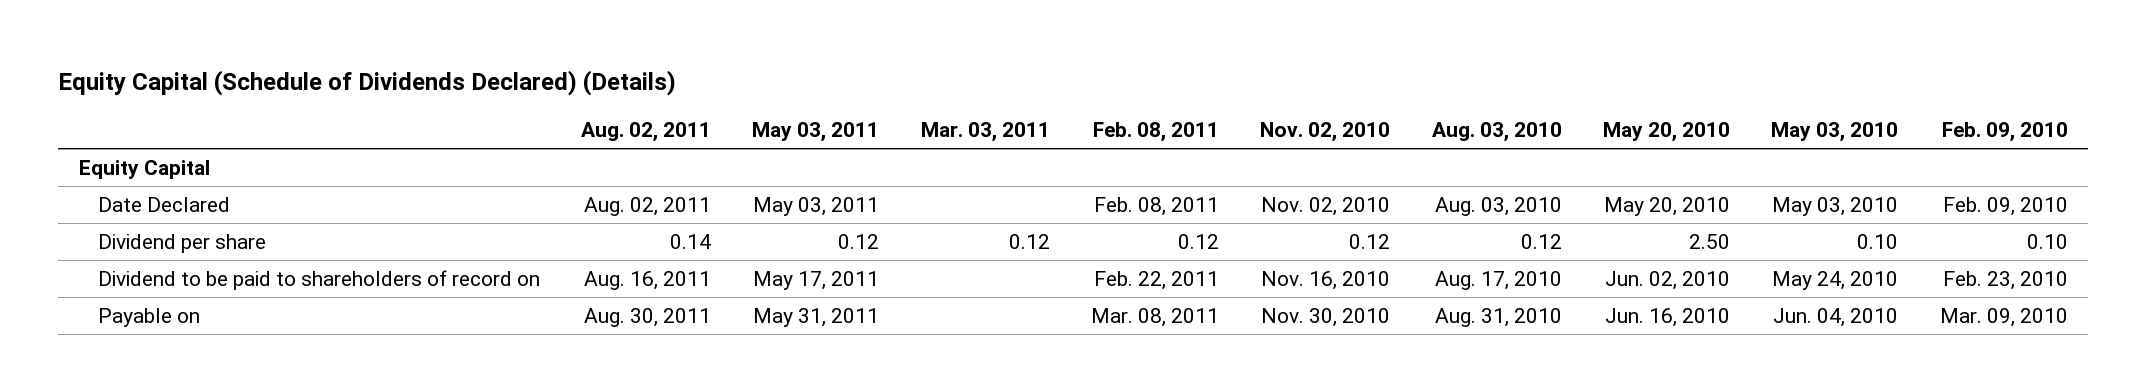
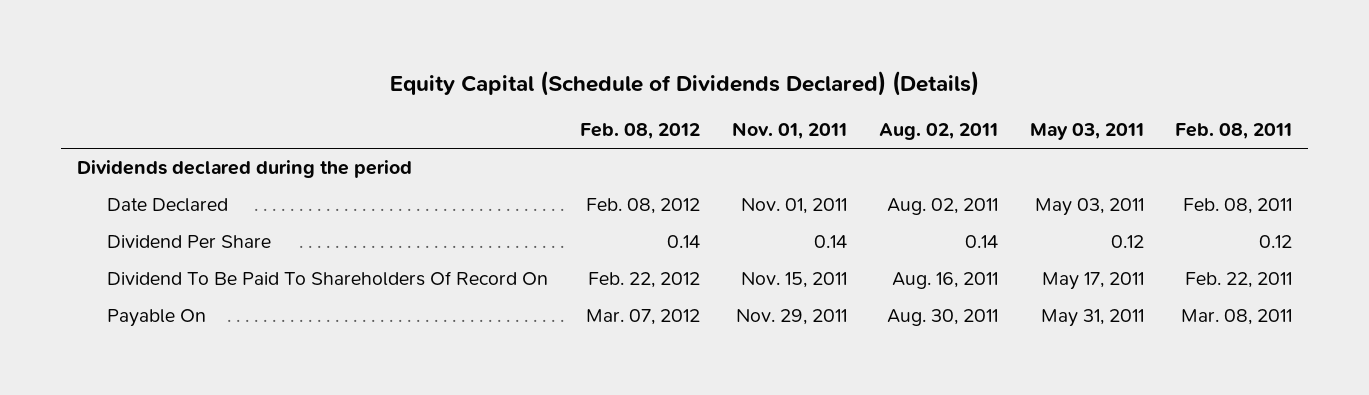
[920,122,1050,143] Mar. 03, 2011 -> none
[1260,122,1391,143] Nov. 02, 2010 -> none
[1431,122,1562,143] Aug. 03, 2010 -> none
[1602,122,1730,143] May 20, 2010 -> none
[1771,122,1899,143] May 03, 2010 -> none
[1941,122,2068,143] Feb. 09, 2010 -> none
none -> [580,123,701,140] Feb. 08, 2012
none -> [731,122,847,140] Nov. 01, 2011
[78,159,210,179] Equity Capital -> none
none -> [76,160,412,179] Dividends declared during the period
[97,233,266,253] Dividend per share -> [107,235,272,249] Dividend Per Share
[97,269,540,290] Dividend to be paid to shareholders of record on -> [107,271,549,287] Dividend To Be Paid To Shareholders Of Record On
[97,307,200,327] Payable on -> [107,309,207,328] Payable On

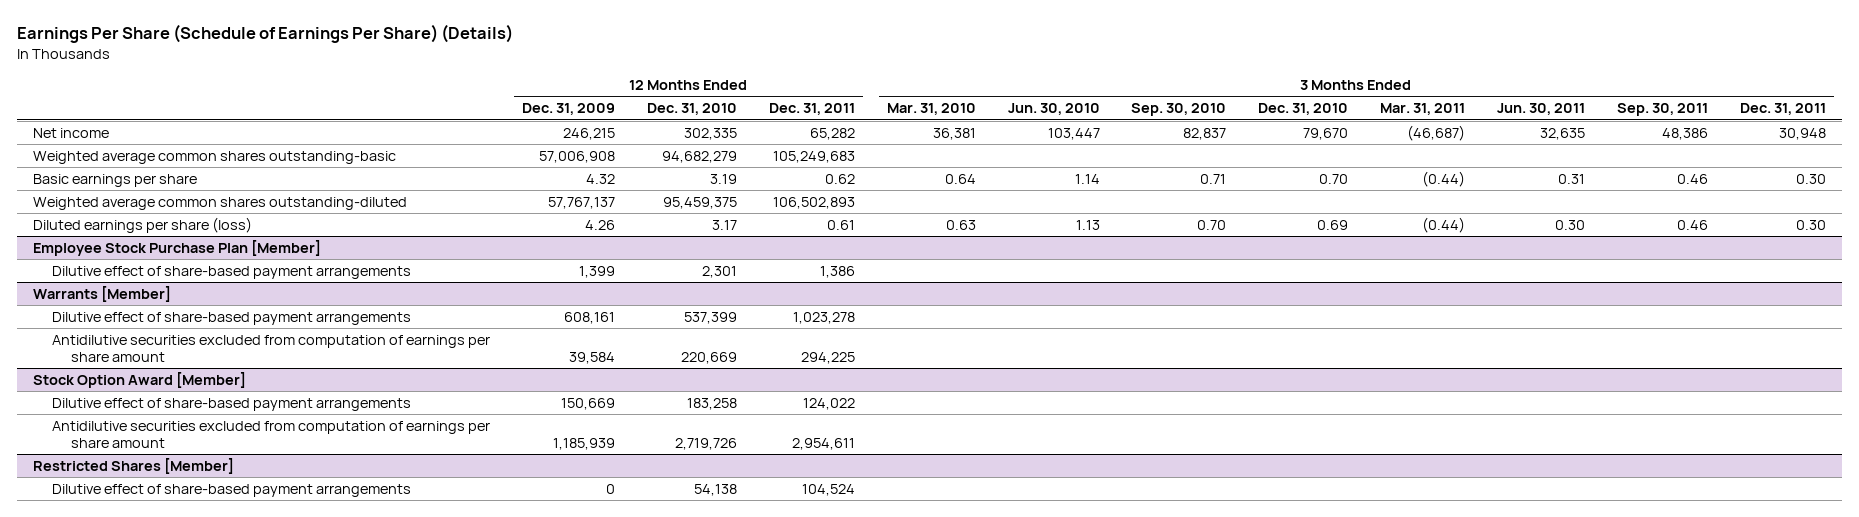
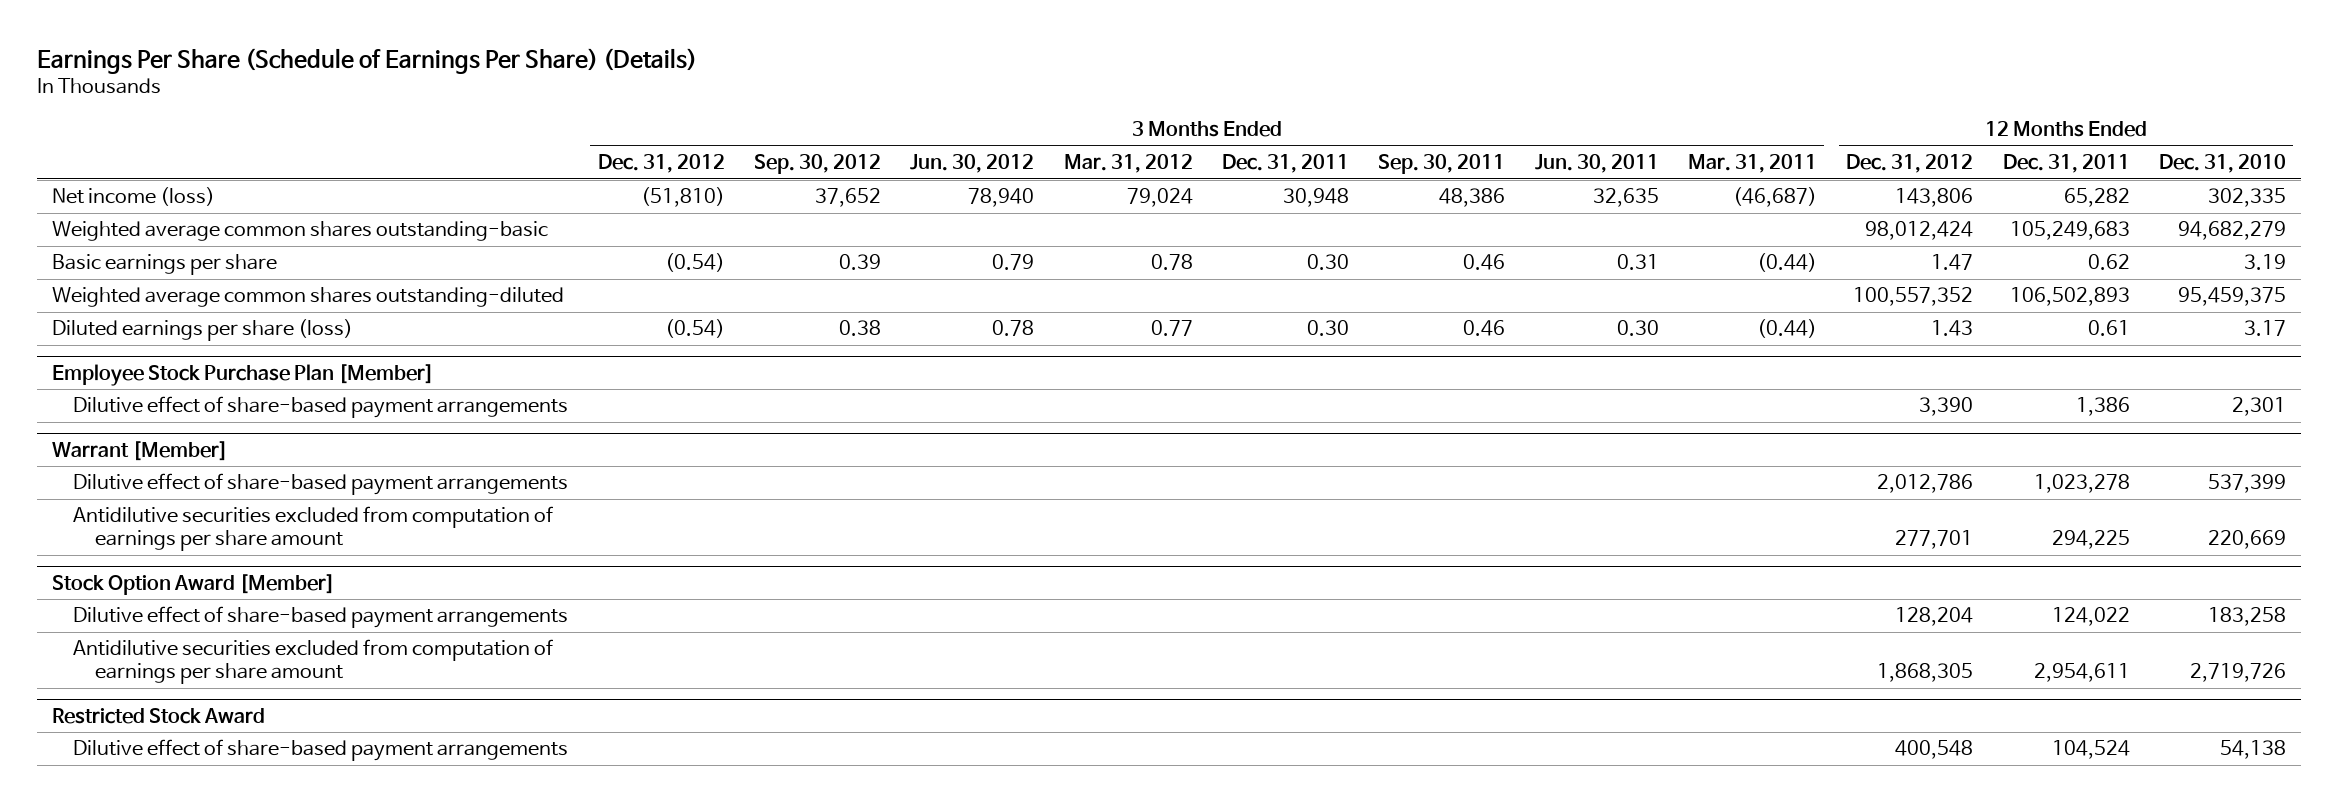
[522,103,616,116] Dec. 31, 2009 -> none
[886,103,976,116] Mar. 31, 2010 -> none
[1007,103,1100,116] Jun. 30, 2010 -> none
[1131,103,1227,117] Sep. 30, 2010 -> none
[1258,103,1349,116] Dec. 31, 2010 -> none
none -> [597,154,725,174] Dec. 31, 2012
none -> [753,154,881,175] Sep. 30, 2012
none -> [910,154,1035,174] Jun. 30, 2012
none -> [1063,154,1193,174] Mar. 31, 2012
none -> [1846,154,1974,174] Dec. 31, 2012
[32,127,109,138] Net income -> [51,187,215,207] Net income (loss)
[32,285,171,302] Warrants [Member] -> [51,440,228,461] Warrant [Member]
[32,457,234,474] Restricted Shares [Member] -> none
none -> [51,707,265,724] Restricted Stock Award

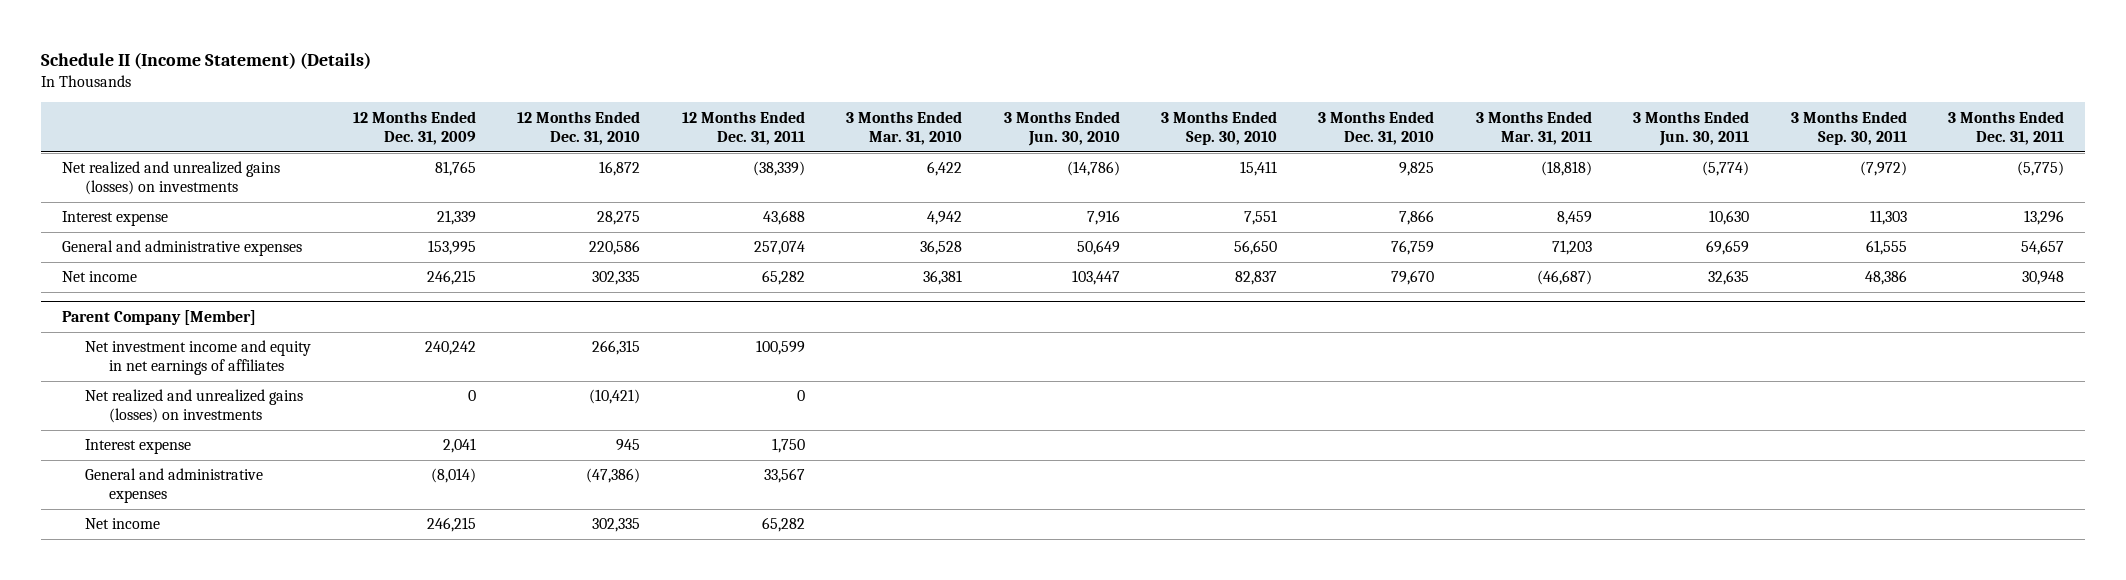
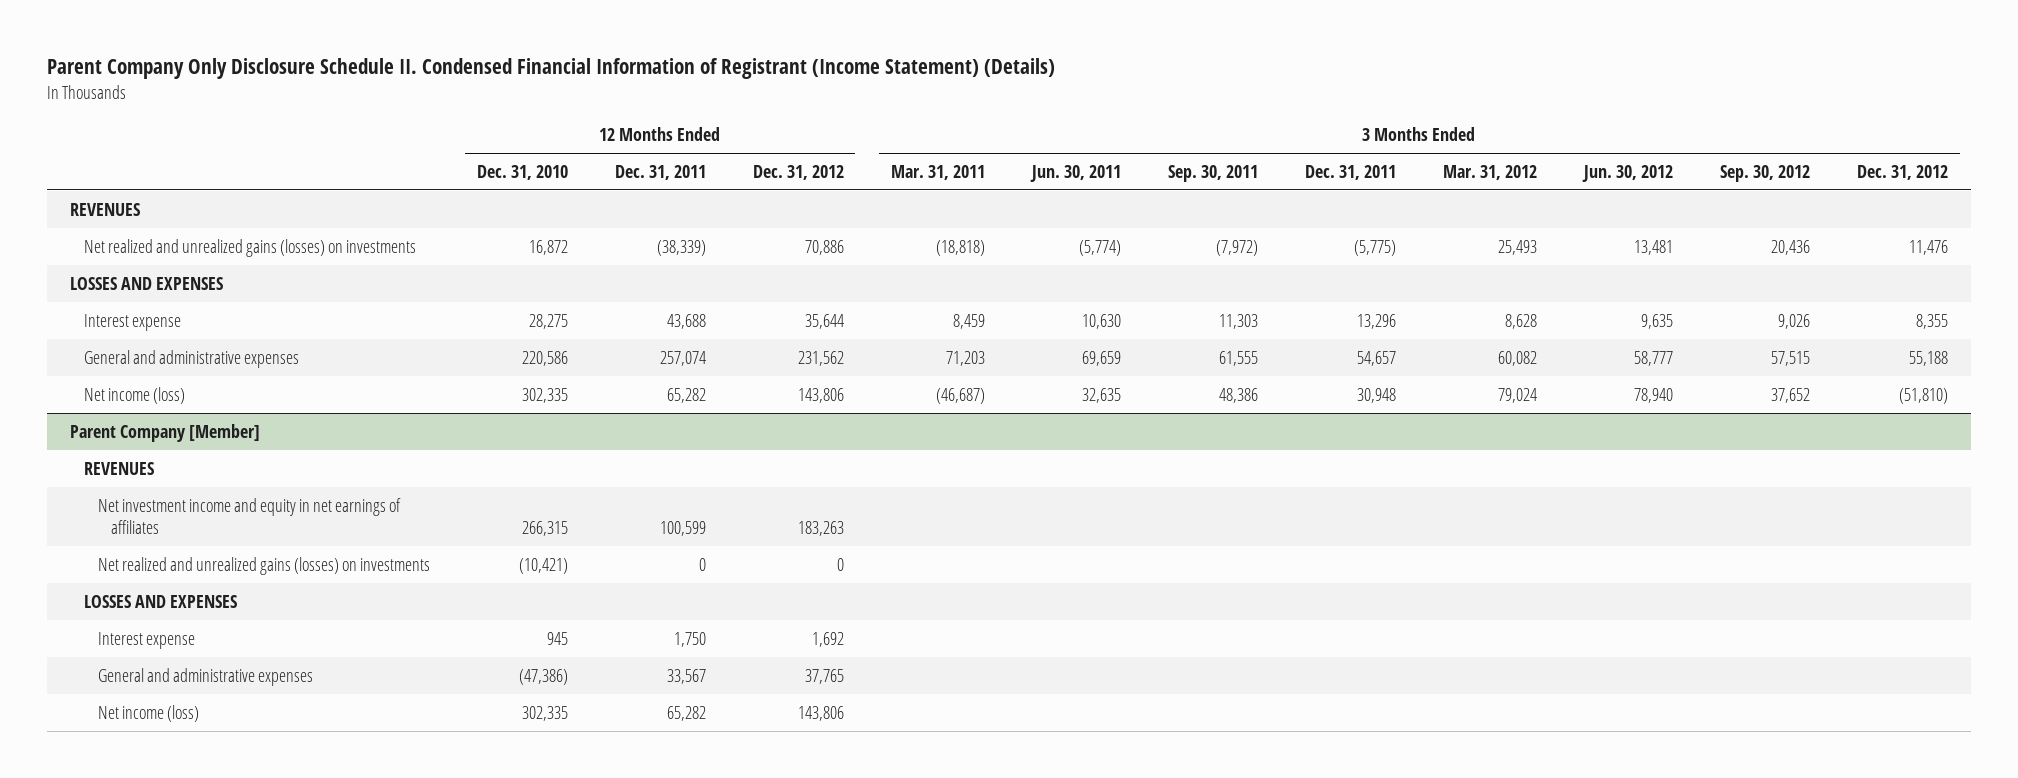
[41,51,372,69] Schedule II (Income Statement) (Details) -> [46,58,1055,80] Parent Company Only Disclosure Schedule II. Condensed Financial Information of Registrant (Income Statement) (Details)
[352,110,476,145] 12 Months Ended Dec. 31, 2009 -> none
[846,110,963,145] 3 Months Ended Mar. 31, 2010 -> none
[1003,110,1120,146] 3 Months Ended Jun. 30, 2010 -> none
[1160,110,1277,145] 3 Months Ended Sep. 30, 2010 -> none
[1318,110,1435,145] 3 Months Ended Dec. 31, 2010 -> none
none -> [752,164,844,180] Dec. 31, 2012
none -> [1442,164,1537,180] Mar. 31, 2012
none -> [1581,164,1673,182] Jun. 30, 2012
none -> [1719,164,1810,182] Sep. 30, 2012
none -> [1856,164,1948,180] Dec. 31, 2012
none -> [70,202,141,216] REVENUES
none -> [70,276,224,290] LOSSES AND EXPENSES
[61,271,137,283] Net income -> [83,386,185,404] Net income (loss)
none -> [83,461,154,475] REVENUES
none -> [83,594,237,608] LOSSES AND EXPENSES
[85,518,161,530] Net income -> [97,704,199,722] Net income (loss)

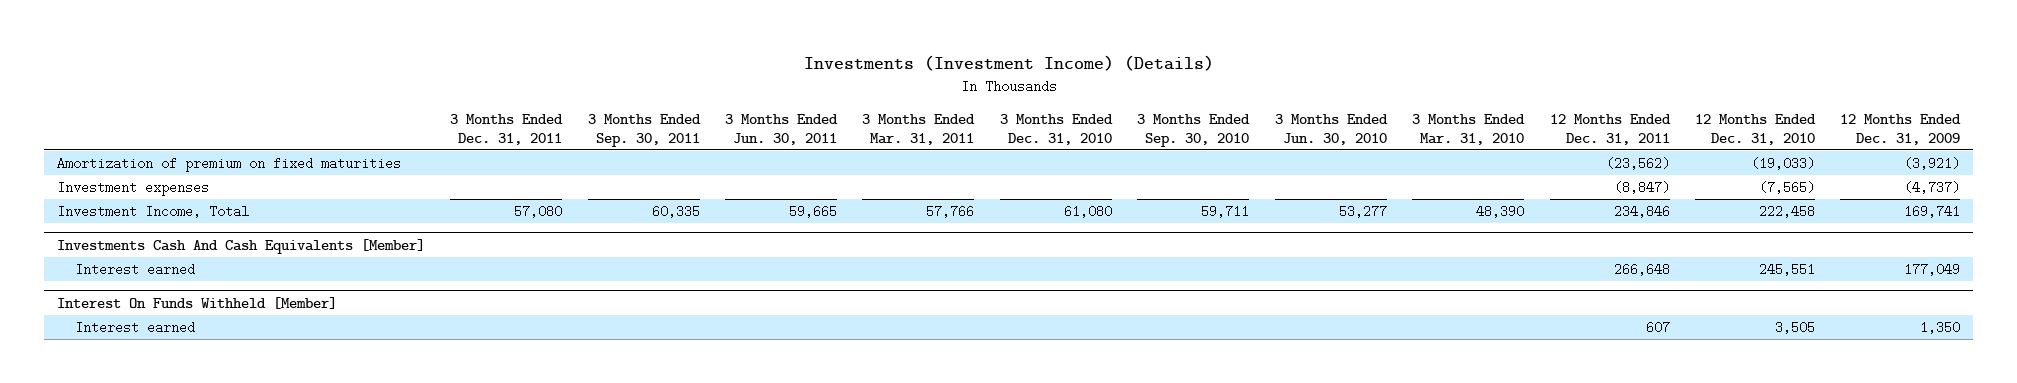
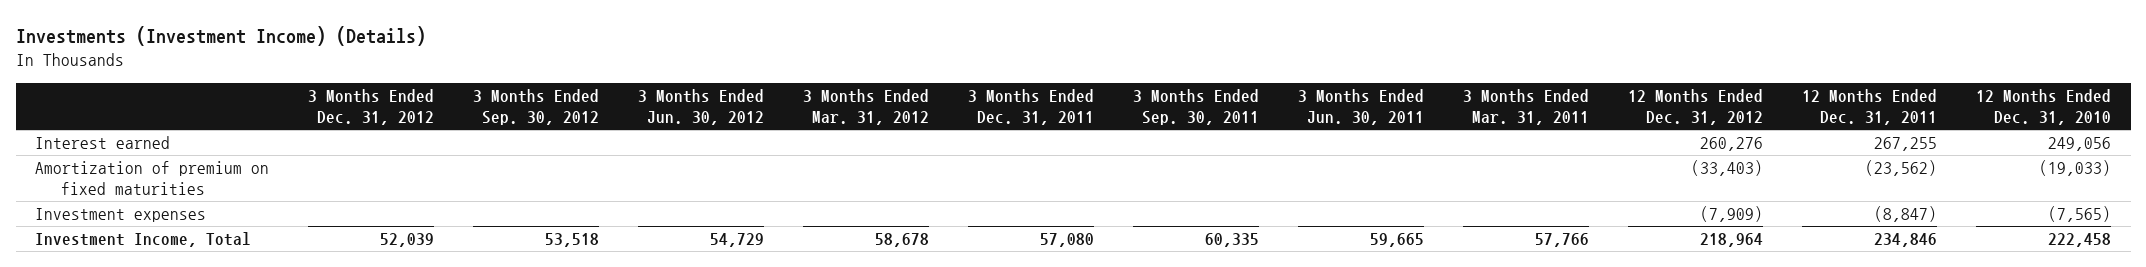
[999,113,1113,145] 3 Months Ended Dec. 31, 2010 -> none
[1137,113,1251,147] 3 Months Ended Sep. 30, 2010 -> none
[1274,113,1388,145] 3 Months Ended Jun. 30, 2010 -> none
[1412,113,1526,145] 3 Months Ended Mar. 31, 2010 -> none
[1840,113,1962,145] 12 Months Ended Dec. 31, 2009 -> none
none -> [308,88,435,125] 3 Months Ended Dec. 31, 2012
none -> [473,88,600,125] 3 Months Ended Sep. 30, 2012
none -> [638,88,765,125] 3 Months Ended Jun. 30, 2012
none -> [803,88,930,125] 3 Months Ended Mar. 31, 2012
none -> [1628,88,1764,125] 12 Months Ended Dec. 31, 2012
none -> [35,136,171,150] Interest earned
[56,238,425,254] Investments Cash And Cash Equivalents [Member] -> none
[75,263,196,277] Interest earned -> none
[56,296,337,309] Interest On Funds Withheld [Member] -> none
[75,321,196,335] Interest earned -> none

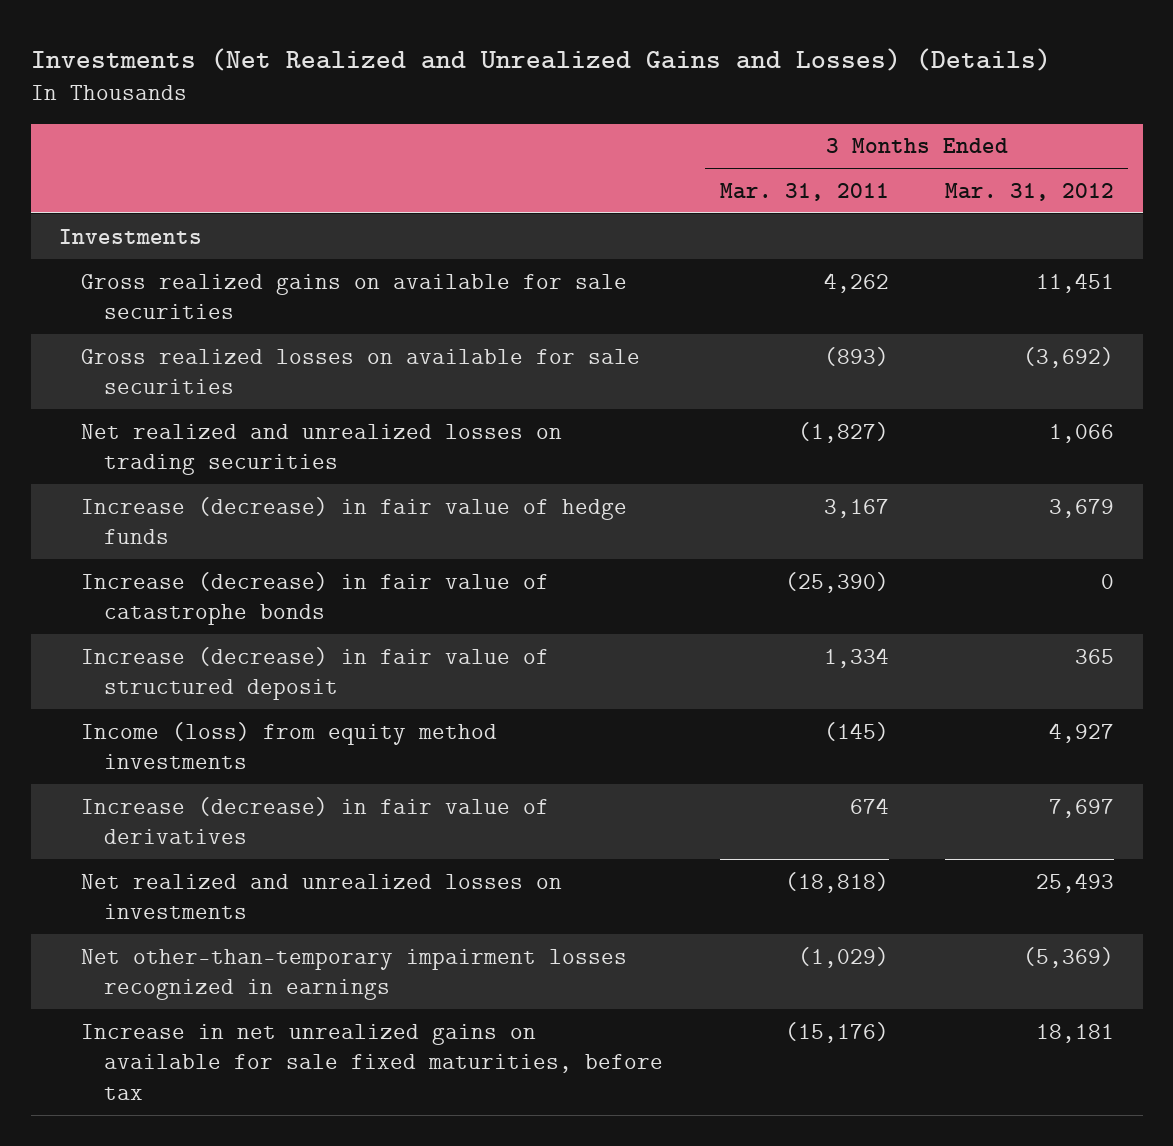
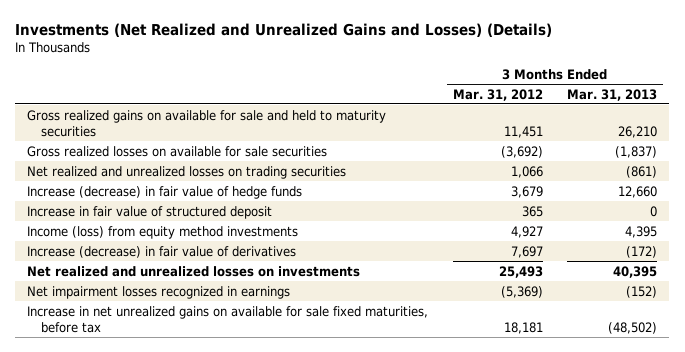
[719,182,889,201] Mar. 31, 2011 -> none
none -> [567,88,658,101] Mar. 31, 2013
[59,228,203,244] Investments -> none
[81,273,628,320] Gross realized gains on available for sale securities -> [27,109,387,137] Gross realized gains on available for sale and held to maturity securities
[81,571,550,626] Increase (decrease) in fair value of catastrophe bonds -> none
[81,646,550,701] Increase (decrease) in fair value of structured deposit -> [27,205,273,219] Increase in fair value of structured deposit
[81,948,628,1001] Net other-than-temporary impairment losses recognized in earnings -> [27,285,291,299] Net impairment losses recognized in earnings

